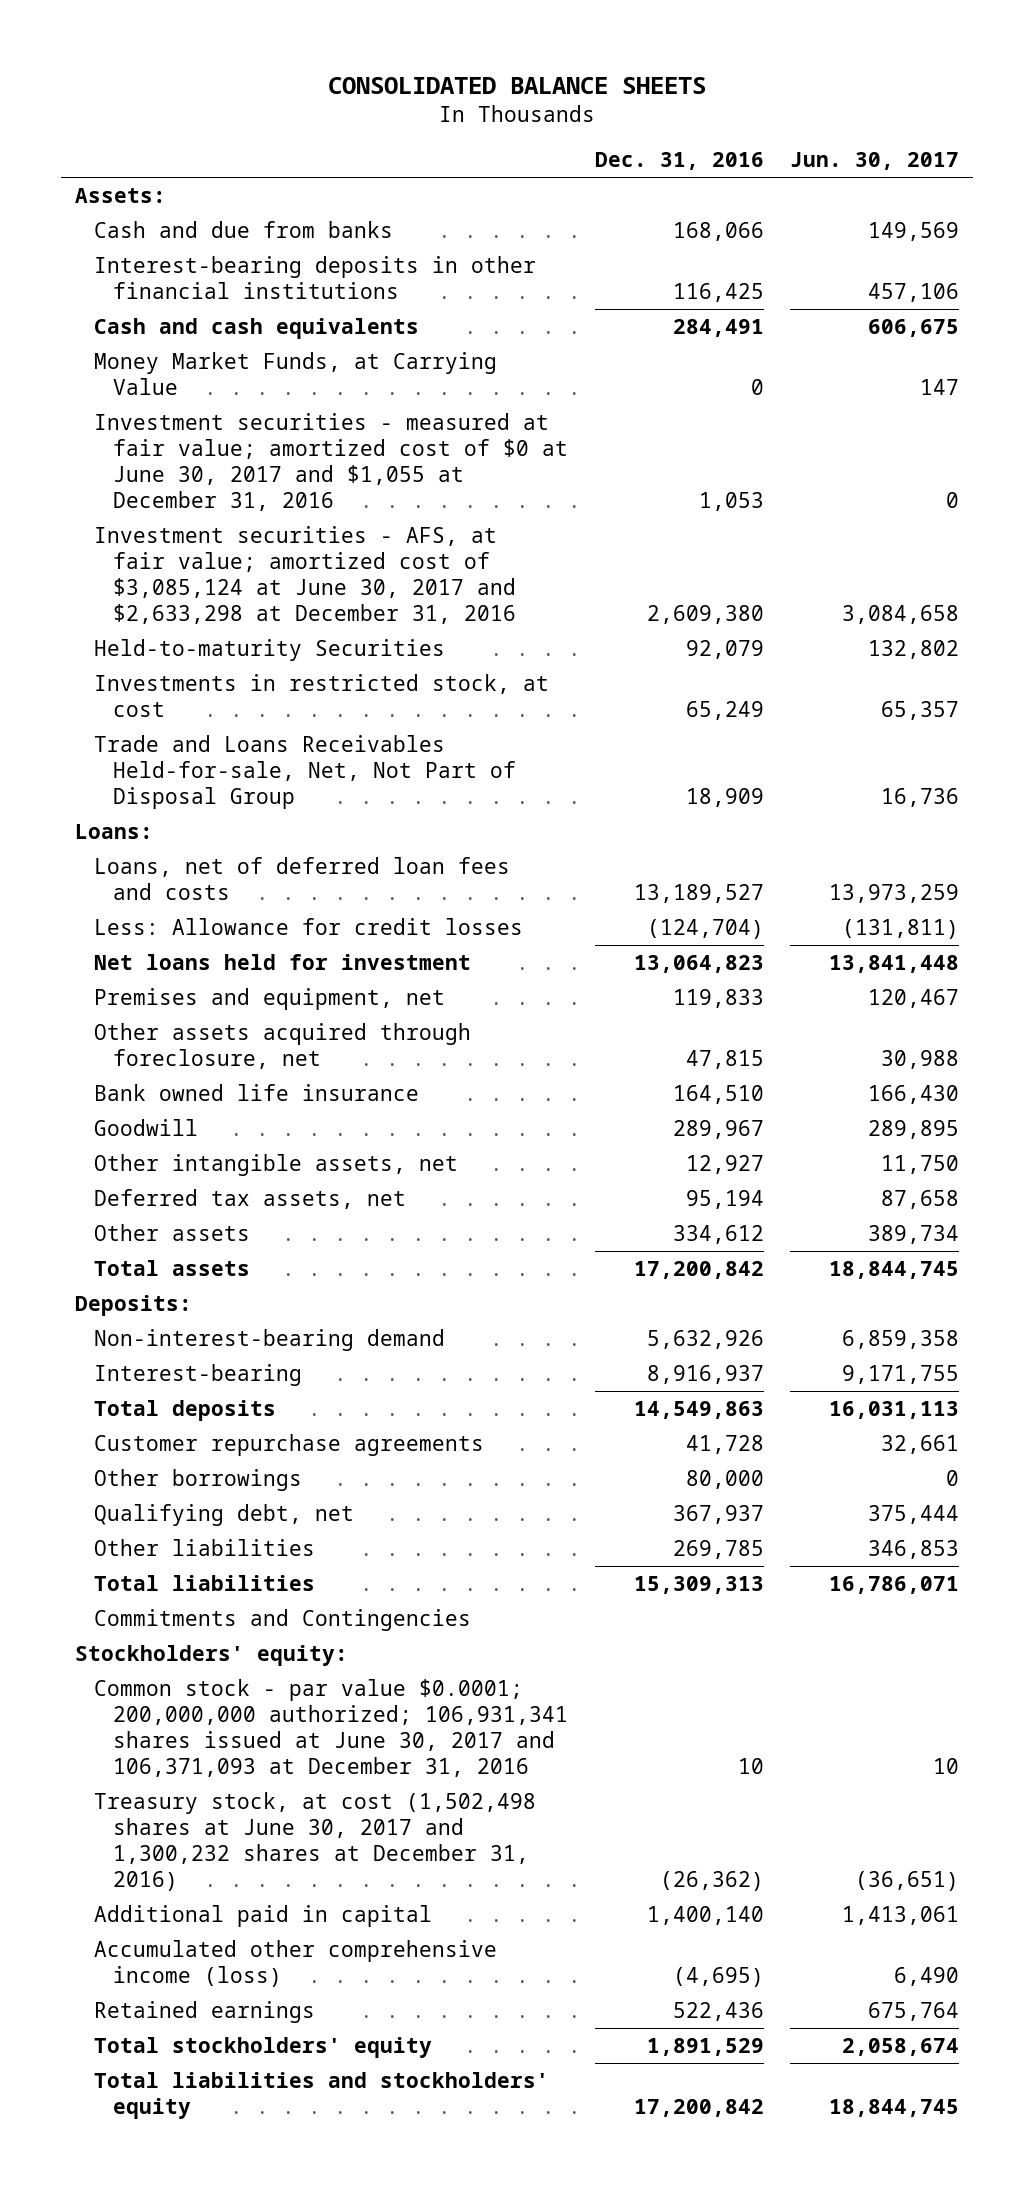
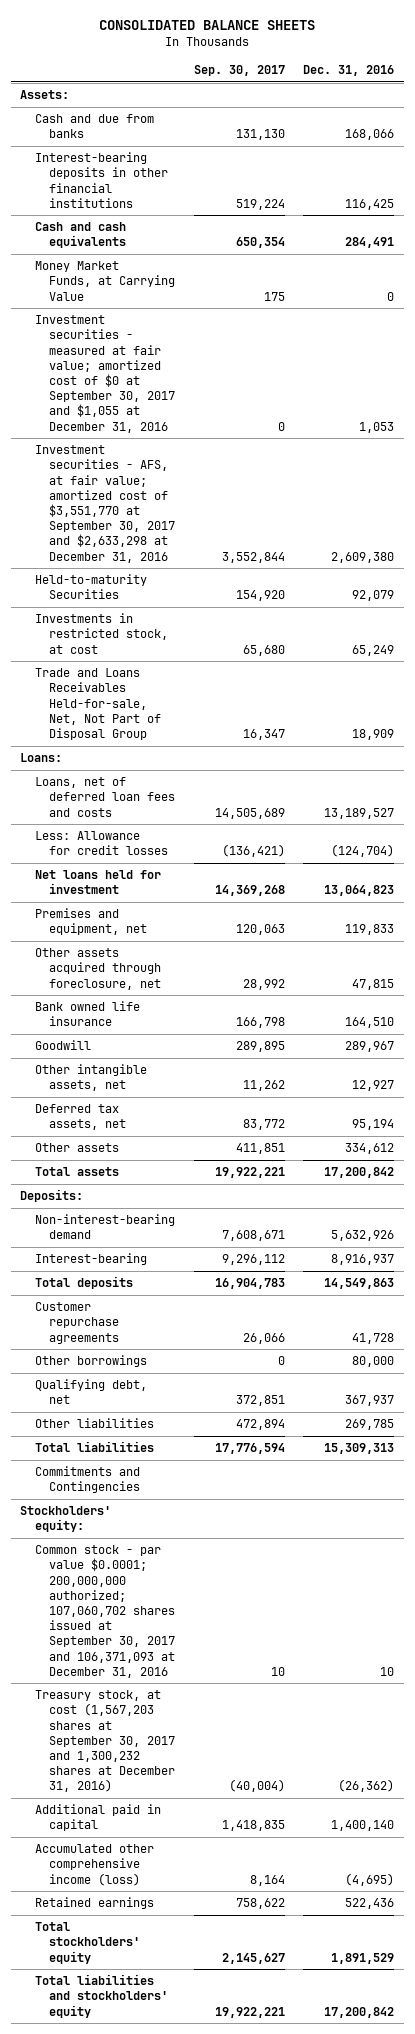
[790,152,960,171] Jun. 30, 2017 -> none
none -> [193,65,285,77] Sep. 30, 2017
[93,412,569,512] Investment securities - measured at fair value; amortized cost of $0 at June 30, 2017 and $1,055 at December 31, 2016 -> [34,315,176,433] Investment securities - measured at fair value; amortized cost of $0 at September 30, 2017 and $1,055 at December 31, 2016
[93,525,517,625] Investment securities - AFS, at fair value; amortized cost of $3,085,124 at June 30, 2017 and $2,633,298 at December 31, 2016 -> [34,445,176,563] Investment securities - AFS, at fair value; amortized cost of $3,551,770 at September 30, 2017 and $2,633,298 at December 31, 2016
[93,1678,569,1778] Common stock - par value $0.0001; 200,000,000 authorized; 106,931,341 shares issued at June 30, 2017 and 106,371,093 at December 31, 2016 -> [34,1545,176,1678] Common stock - par value $0.0001; 200,000,000 authorized; 107,060,702 shares issued at September 30, 2017 and 106,371,093 at December 31, 2016
[93,1791,536,1892] Treasury stock, at cost (1,502,498 shares at June 30, 2017 and 1,300,232 shares at December 31, 2016) -> [34,1690,176,1793] Treasury stock, at cost (1,567,203 shares at September 30, 2017 and 1,300,232 shares at December 31, 2016)

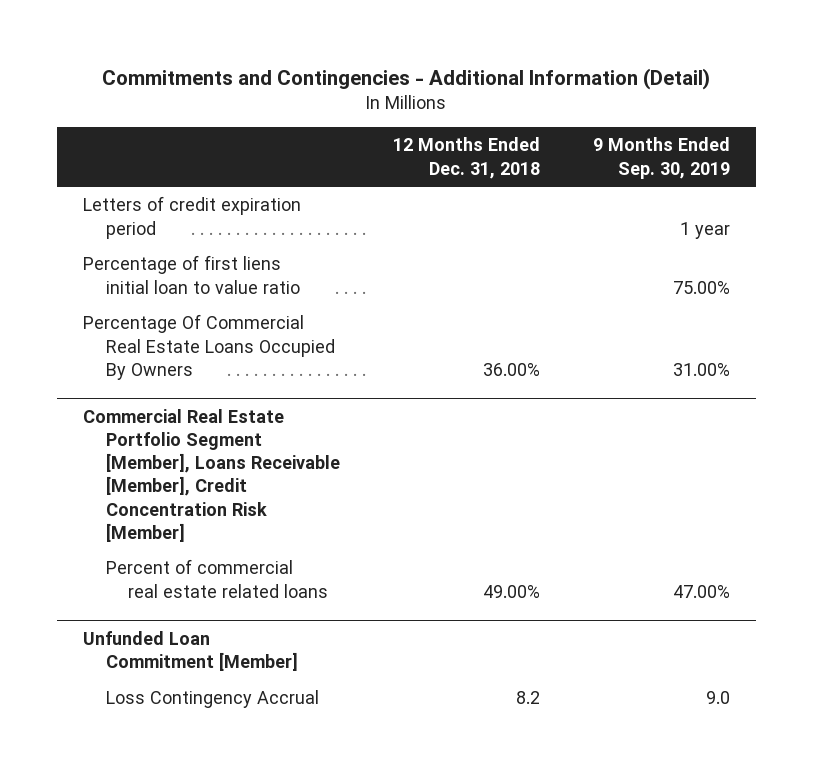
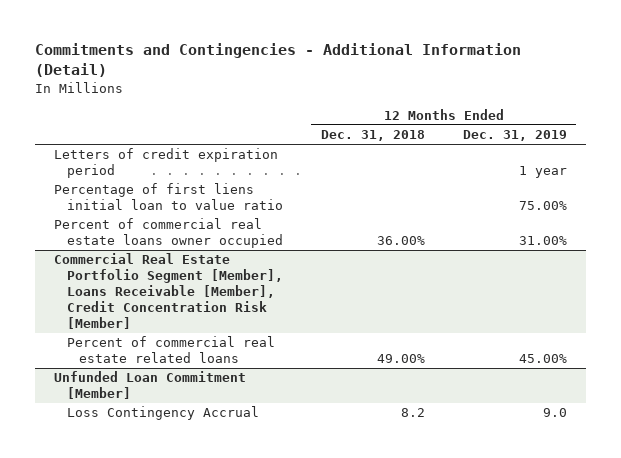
[592,137,730,179] 9 Months Ended Sep. 30, 2019 -> none
none -> [462,130,567,142] Dec. 31, 2019
[83,314,335,380] Percentage Of Commercial Real Estate Loans Occupied By Owners -> [54,218,283,249] Percent of commercial real estate loans owner occupied

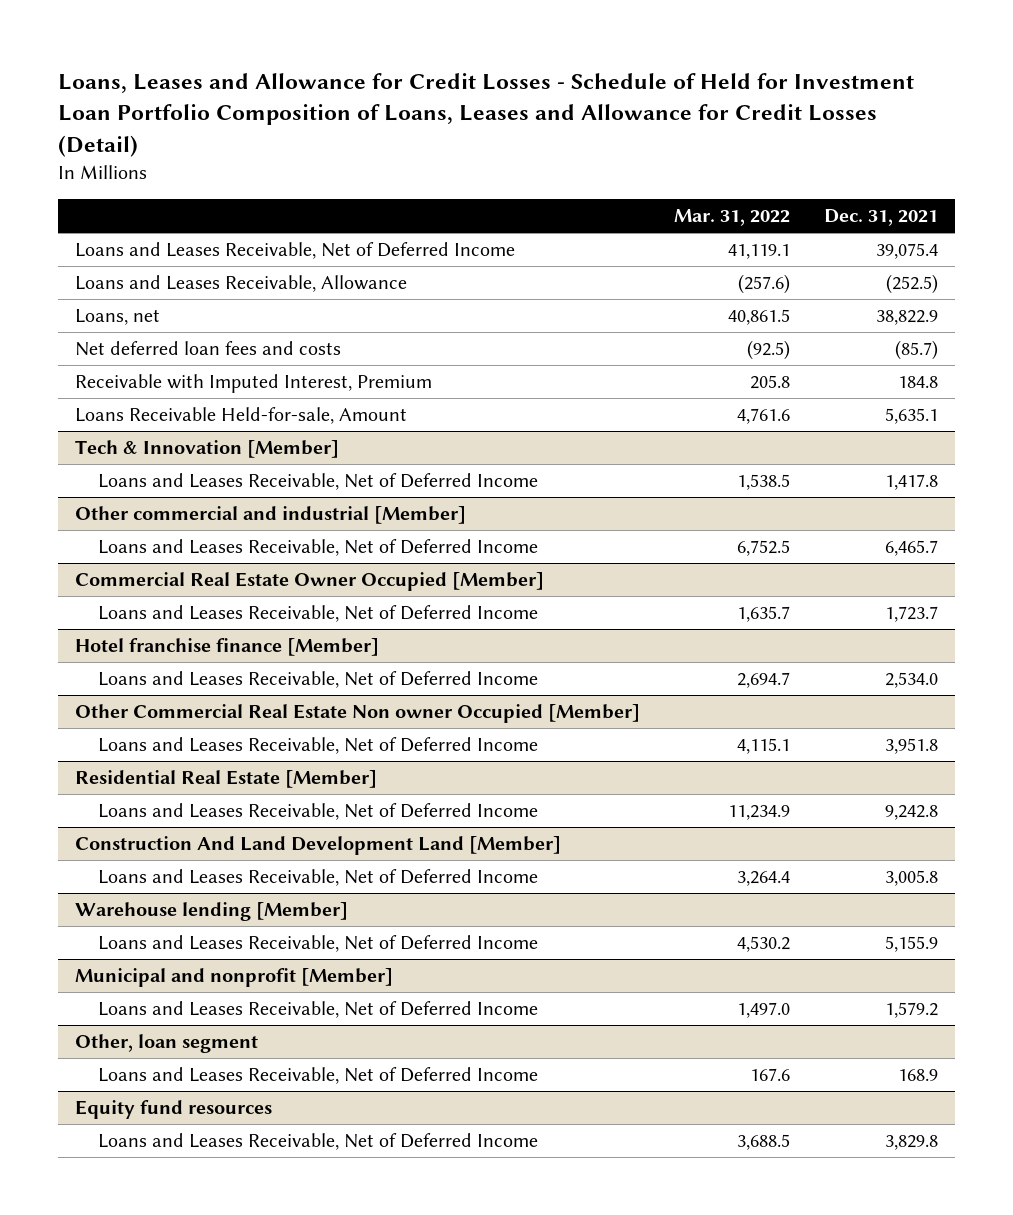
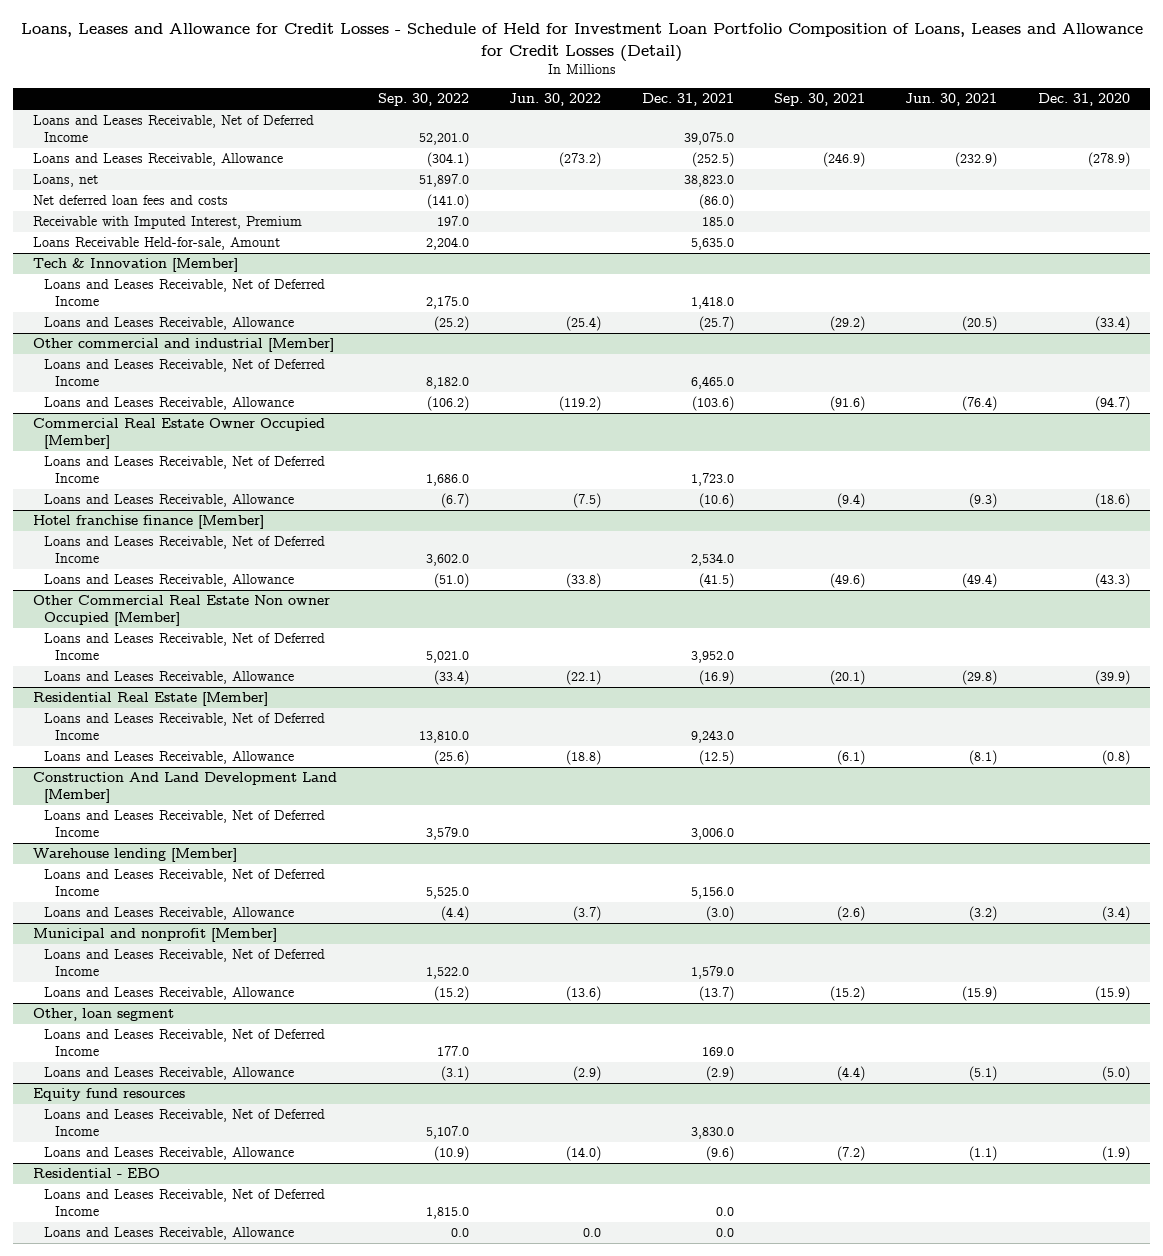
[673,209,790,227] Mar. 31, 2022 -> none
none -> [377,93,469,107] Sep. 30, 2022
none -> [509,93,602,107] Jun. 30, 2022
none -> [773,93,865,107] Sep. 30, 2021
none -> [905,93,998,107] Jun. 30, 2021
none -> [1037,93,1130,107] Dec. 31, 2020
[876,242,939,259] 39,075.4 -> [683,132,734,146] 39,075.0
[876,309,939,325] 38,822.9 -> [683,175,734,188] 38,823.0
[895,339,939,360] (85.7) -> [698,194,734,210] (86.0)
[898,375,939,388] 184.8 -> [701,217,734,227] 185.0
[885,407,939,424] 5,635.1 -> [690,238,734,251] 5,635.0
[885,473,939,490] 1,417.8 -> [690,296,734,310] 1,418.0
none -> [44,317,295,331] Loans and Leases Receivable, Allowance
[885,539,939,556] 6,465.7 -> [690,376,734,390] 6,465.0
none -> [44,397,295,411] Loans and Leases Receivable, Allowance
[885,605,939,622] 1,723.7 -> [690,473,734,487] 1,723.0
none -> [44,494,295,508] Loans and Leases Receivable, Allowance
none -> [44,574,295,588] Loans and Leases Receivable, Allowance
[885,737,939,754] 3,951.8 -> [690,651,734,664] 3,952.0
none -> [44,671,295,685] Loans and Leases Receivable, Allowance
[885,804,939,820] 9,242.8 -> [690,730,734,744] 9,243.0
none -> [44,751,295,765] Loans and Leases Receivable, Allowance
[885,869,939,886] 3,005.8 -> [690,828,734,841] 3,006.0
[885,935,939,952] 5,155.9 -> [690,887,734,900] 5,156.0
none -> [44,907,295,921] Loans and Leases Receivable, Allowance
[885,1001,939,1018] 1,579.2 -> [690,966,734,980] 1,579.0
none -> [44,987,295,1001] Loans and Leases Receivable, Allowance
[898,1068,939,1081] 168.9 -> [701,1047,734,1057] 169.0
none -> [44,1067,295,1081] Loans and Leases Receivable, Allowance
[885,1134,939,1150] 3,829.8 -> [690,1127,734,1140] 3,830.0
none -> [44,1147,295,1161] Loans and Leases Receivable, Allowance
none -> [33,1168,161,1179] Residential - EBO
none -> [44,1189,326,1217] Loans and Leases Receivable, Net of Deferred Income
none -> [44,1227,295,1241] Loans and Leases Receivable, Allowance

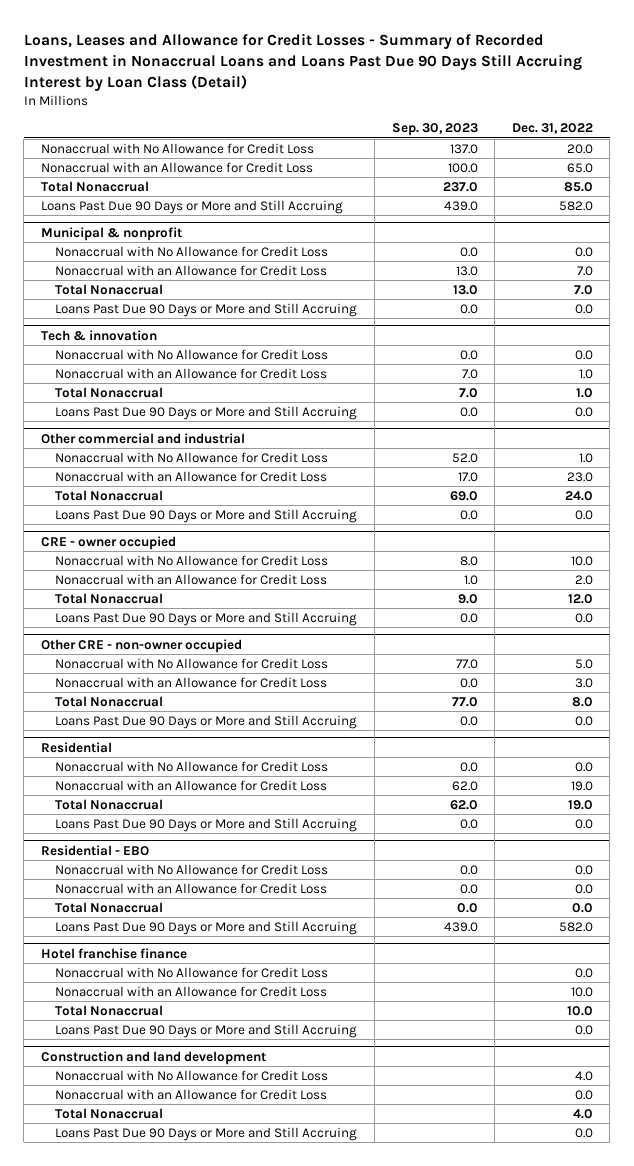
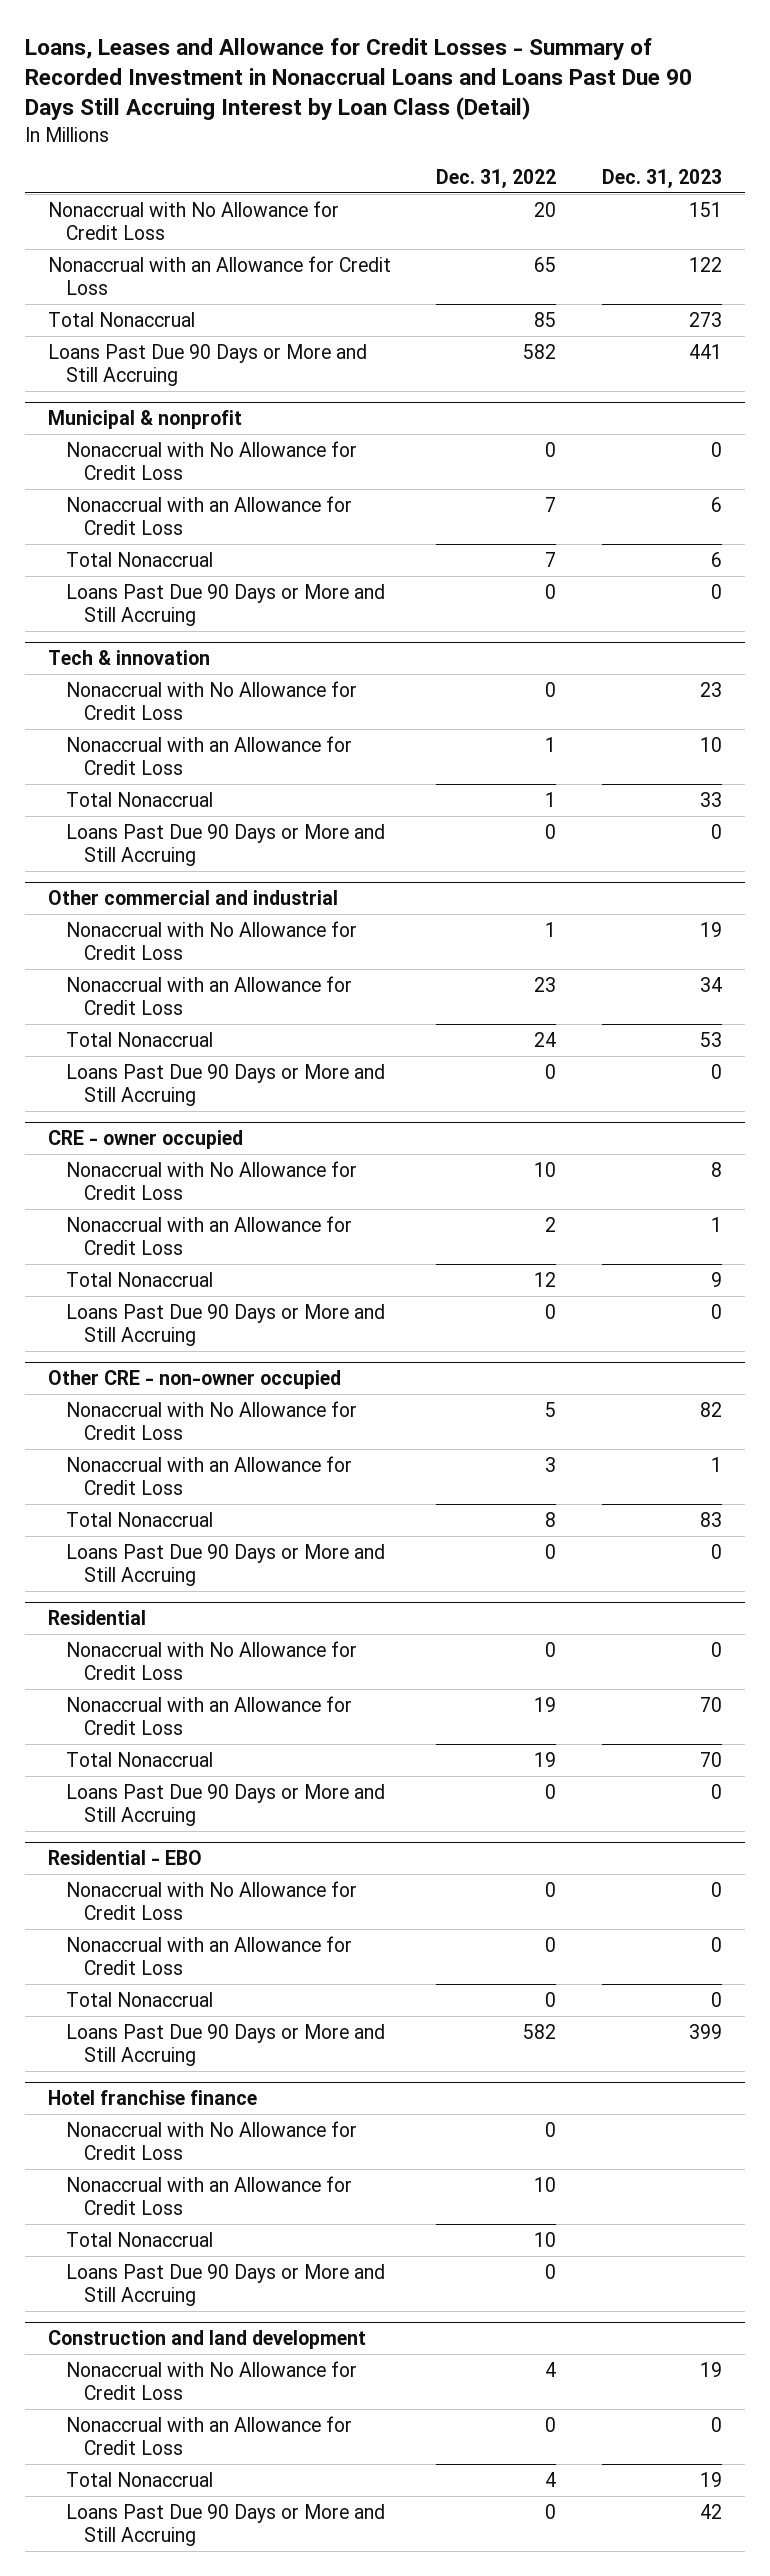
[391,123,478,137] Sep. 30, 2023 -> none
none -> [602,168,723,188] Dec. 31, 2023
[566,143,593,154] 20.0 -> [534,201,557,217] 20
[566,162,593,173] 65.0 -> [534,256,557,272] 65
[563,181,593,192] 85.0 -> [534,311,557,327] 85
[558,200,593,211] 582.0 -> [523,343,557,359] 582
[574,246,593,257] 0.0 -> [545,441,557,457] 0
[576,265,593,276] 7.0 -> [545,496,557,512] 7
[573,284,593,295] 7.0 -> [545,551,557,567] 7
[574,303,593,314] 0.0 -> [545,583,557,599] 0
[574,349,593,360] 0.0 -> [545,681,557,697] 0
[578,368,593,379] 1.0 -> [545,736,557,752] 1
[575,387,593,398] 1.0 -> [545,791,557,807] 1
[574,406,593,417] 0.0 -> [545,823,557,839] 0
[578,452,593,463] 1.0 -> [545,921,557,937] 1
[566,471,593,482] 23.0 -> [534,976,557,992] 23
[564,490,593,501] 24.0 -> [534,1031,557,1047] 24
[574,509,593,520] 0.0 -> [545,1063,557,1079] 0
[570,555,593,566] 10.0 -> [534,1161,557,1177] 10
[574,574,593,585] 2.0 -> [545,1216,557,1232] 2
[567,593,593,604] 12.0 -> [534,1271,557,1287] 12
[574,612,593,623] 0.0 -> [545,1303,557,1319] 0
[574,658,593,669] 5.0 -> [545,1401,557,1417] 5
[574,677,593,688] 3.0 -> [545,1456,557,1472] 3
[571,696,593,707] 8.0 -> [545,1511,557,1527] 8
[574,715,593,726] 0.0 -> [545,1543,557,1559] 0
[574,761,593,772] 0.0 -> [545,1641,557,1657] 0
[570,780,593,791] 19.0 -> [534,1696,557,1712] 19
[567,799,593,810] 19.0 -> [534,1751,557,1767] 19
[574,818,593,829] 0.0 -> [545,1783,557,1799] 0
[574,864,593,875] 0.0 -> [545,1881,557,1897] 0
[574,883,593,894] 0.0 -> [545,1936,557,1952] 0
[571,902,593,913] 0.0 -> [545,1991,557,2007] 0
[558,921,593,932] 582.0 -> [523,2023,557,2039] 582
[574,967,593,978] 0.0 -> [545,2121,557,2137] 0
[570,986,593,997] 10.0 -> [534,2176,557,2192] 10
[566,1005,593,1016] 10.0 -> [534,2231,557,2247] 10
[574,1024,593,1035] 0.0 -> [545,2263,557,2279] 0
[574,1070,593,1081] 4.0 -> [545,2361,557,2377] 4
[574,1089,593,1100] 0.0 -> [545,2416,557,2432] 0
[572,1108,593,1119] 4.0 -> [545,2471,557,2487] 4
[574,1127,593,1138] 0.0 -> [545,2503,557,2519] 0

